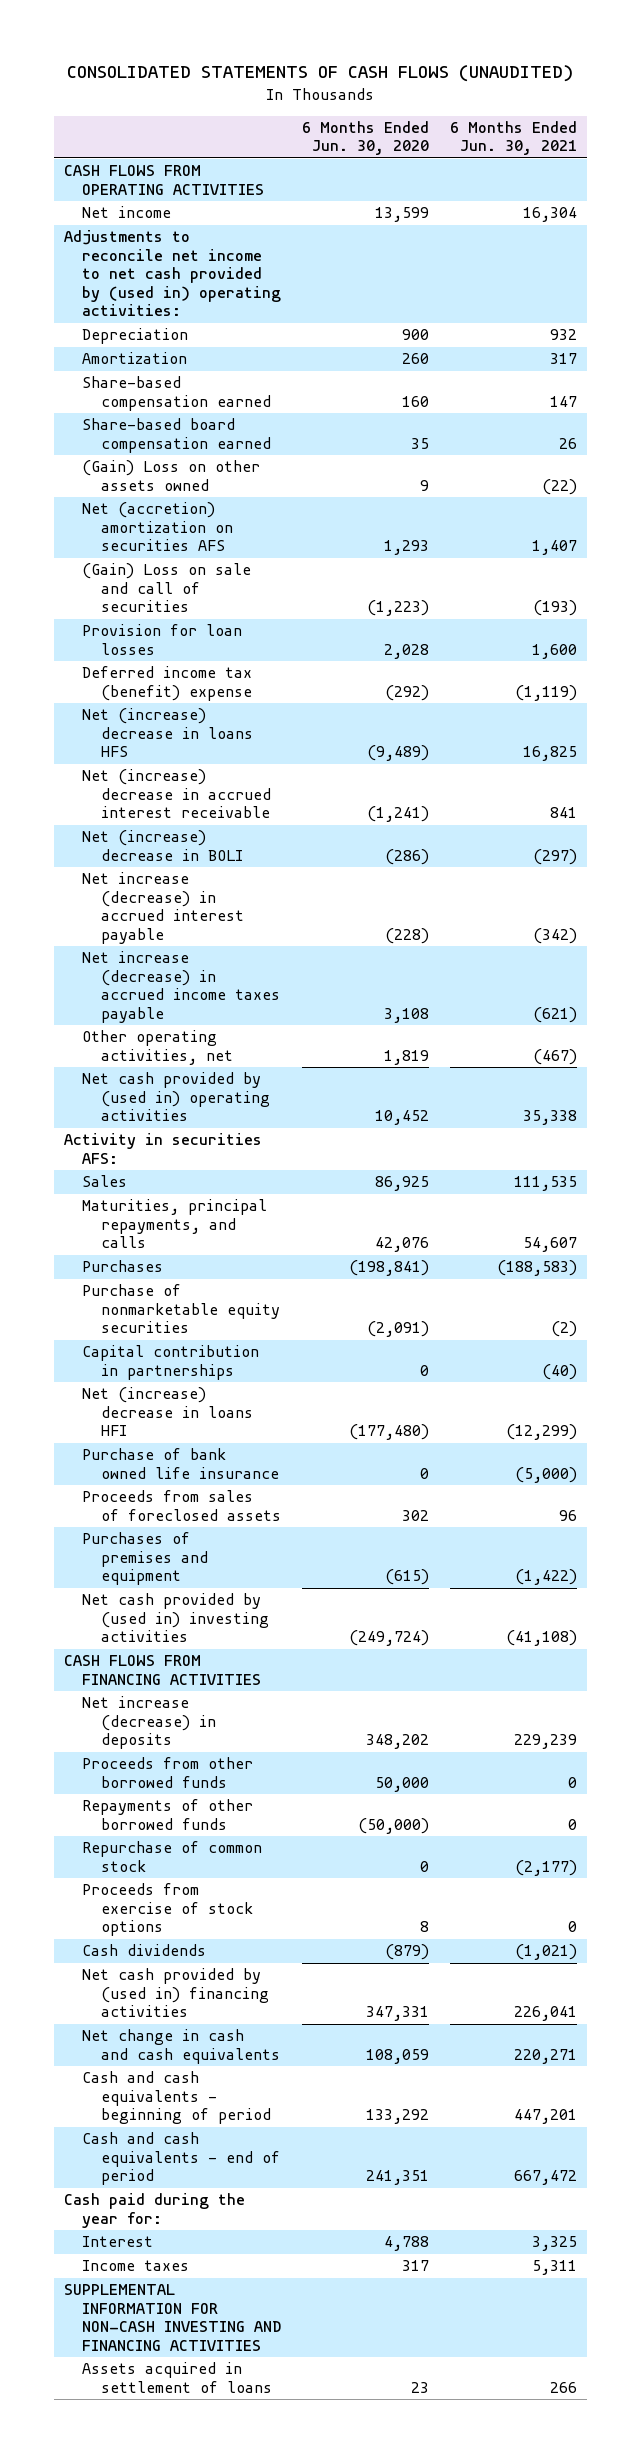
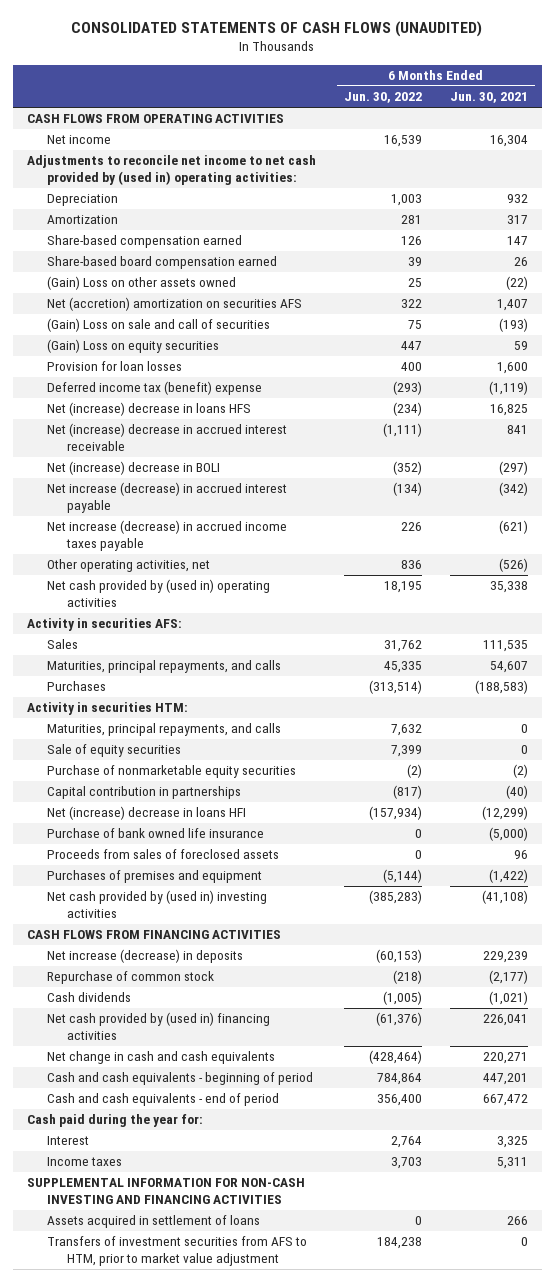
[301,121,429,156] 6 Months Ended Jun. 30, 2020 -> none
none -> [343,92,422,104] Jun. 30, 2022
none -> [46,339,219,354] (Gain) Loss on equity securities
[532,1048,577,1065] (467) -> [498,558,528,573] (526)
none -> [26,702,188,716] Activity in securities HTM:
none -> [46,723,281,737] Maturities, principal repayments, and calls
none -> [46,744,181,758] Sale of equity securities
[82,1757,254,1788] Proceeds from other borrowed funds -> none
[82,1799,254,1830] Repayments of other borrowed funds -> none
[82,1883,253,1937] Proceeds from exercise of stock options -> none
none -> [46,1236,307,1267] Transfers of investment securities from AFS to HTM, prior to market value adjustment

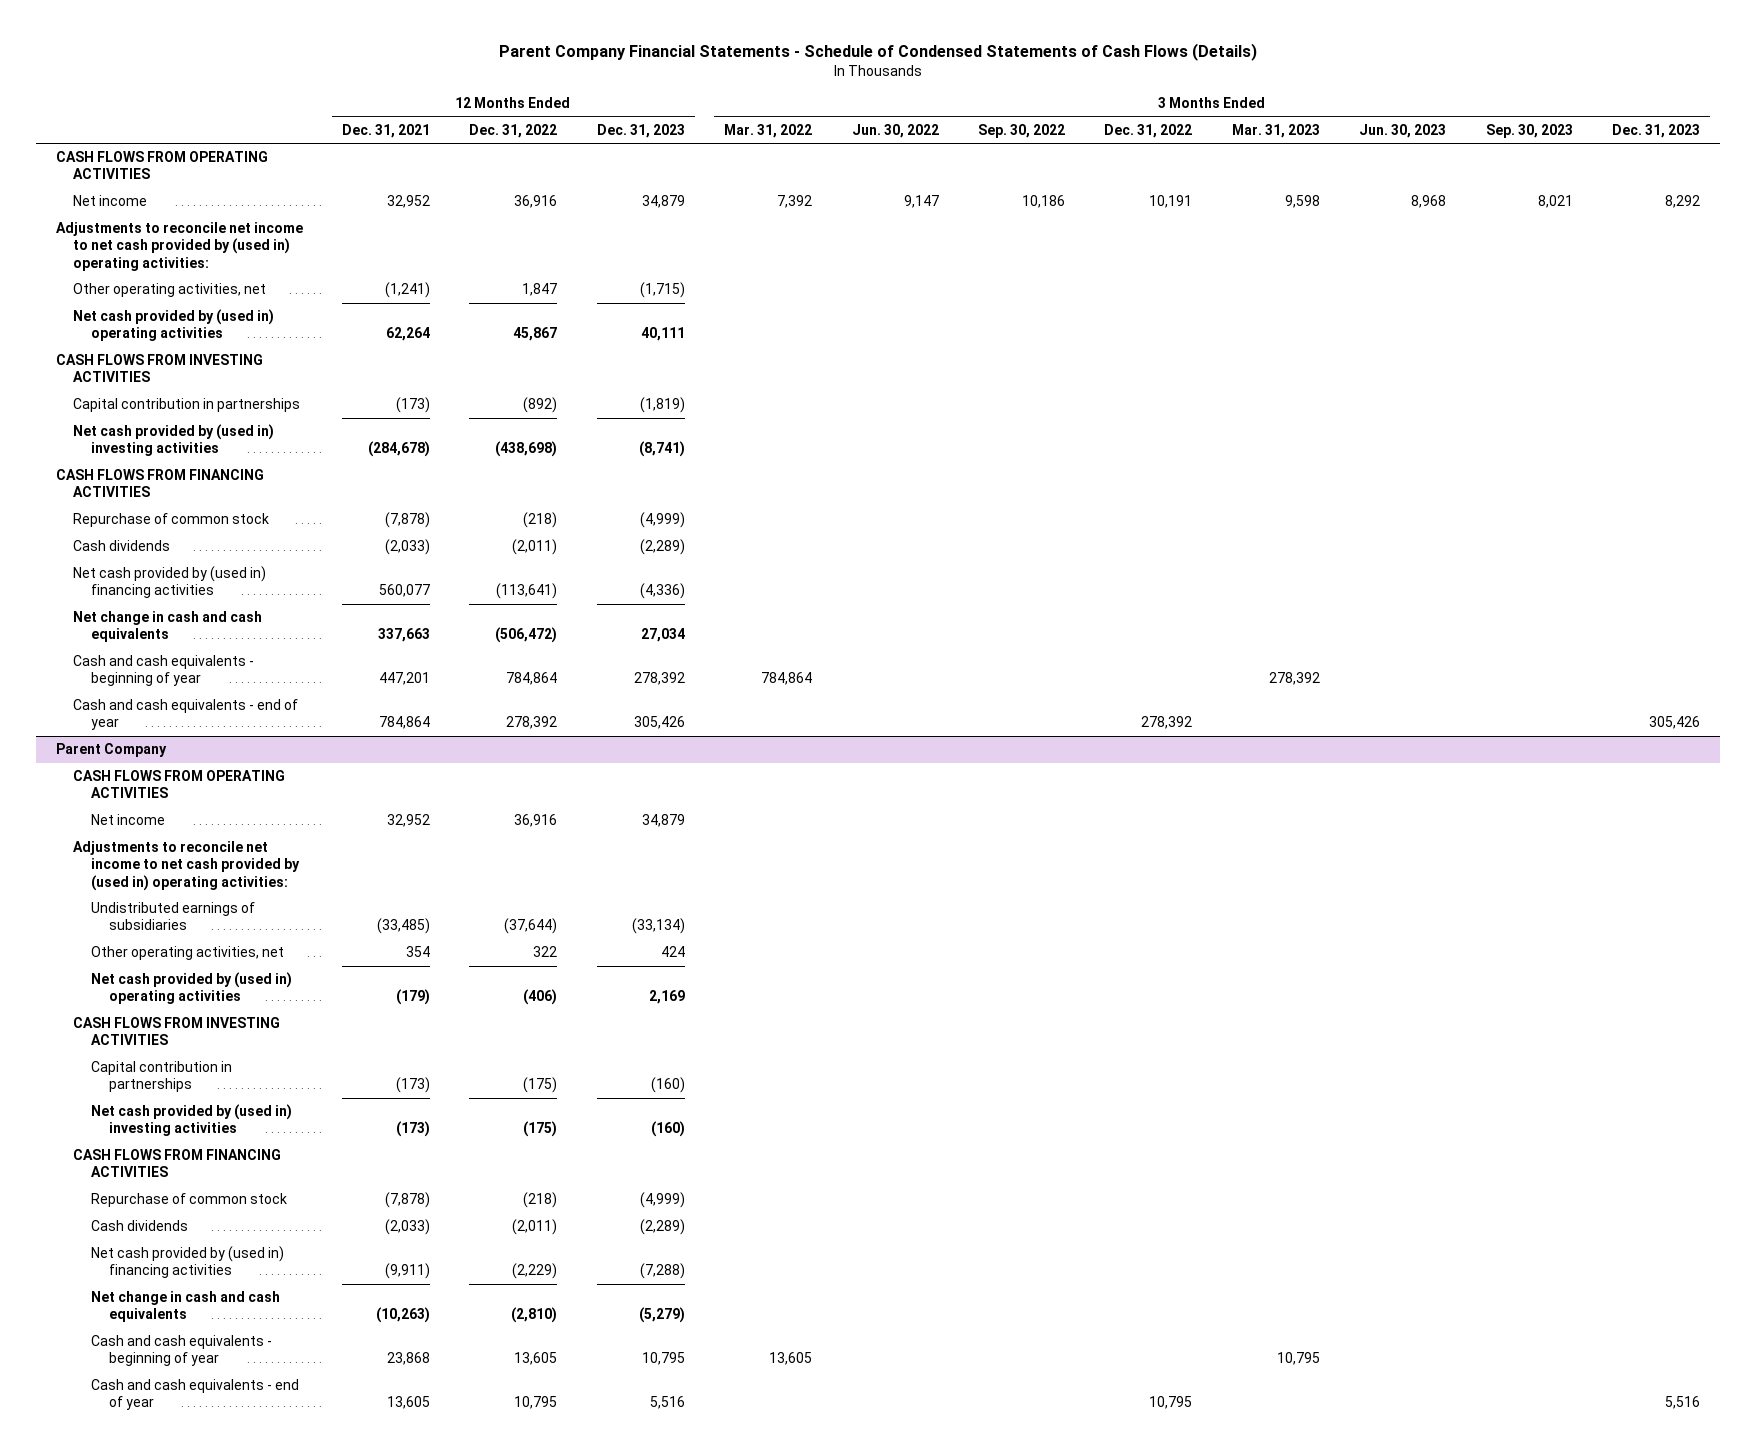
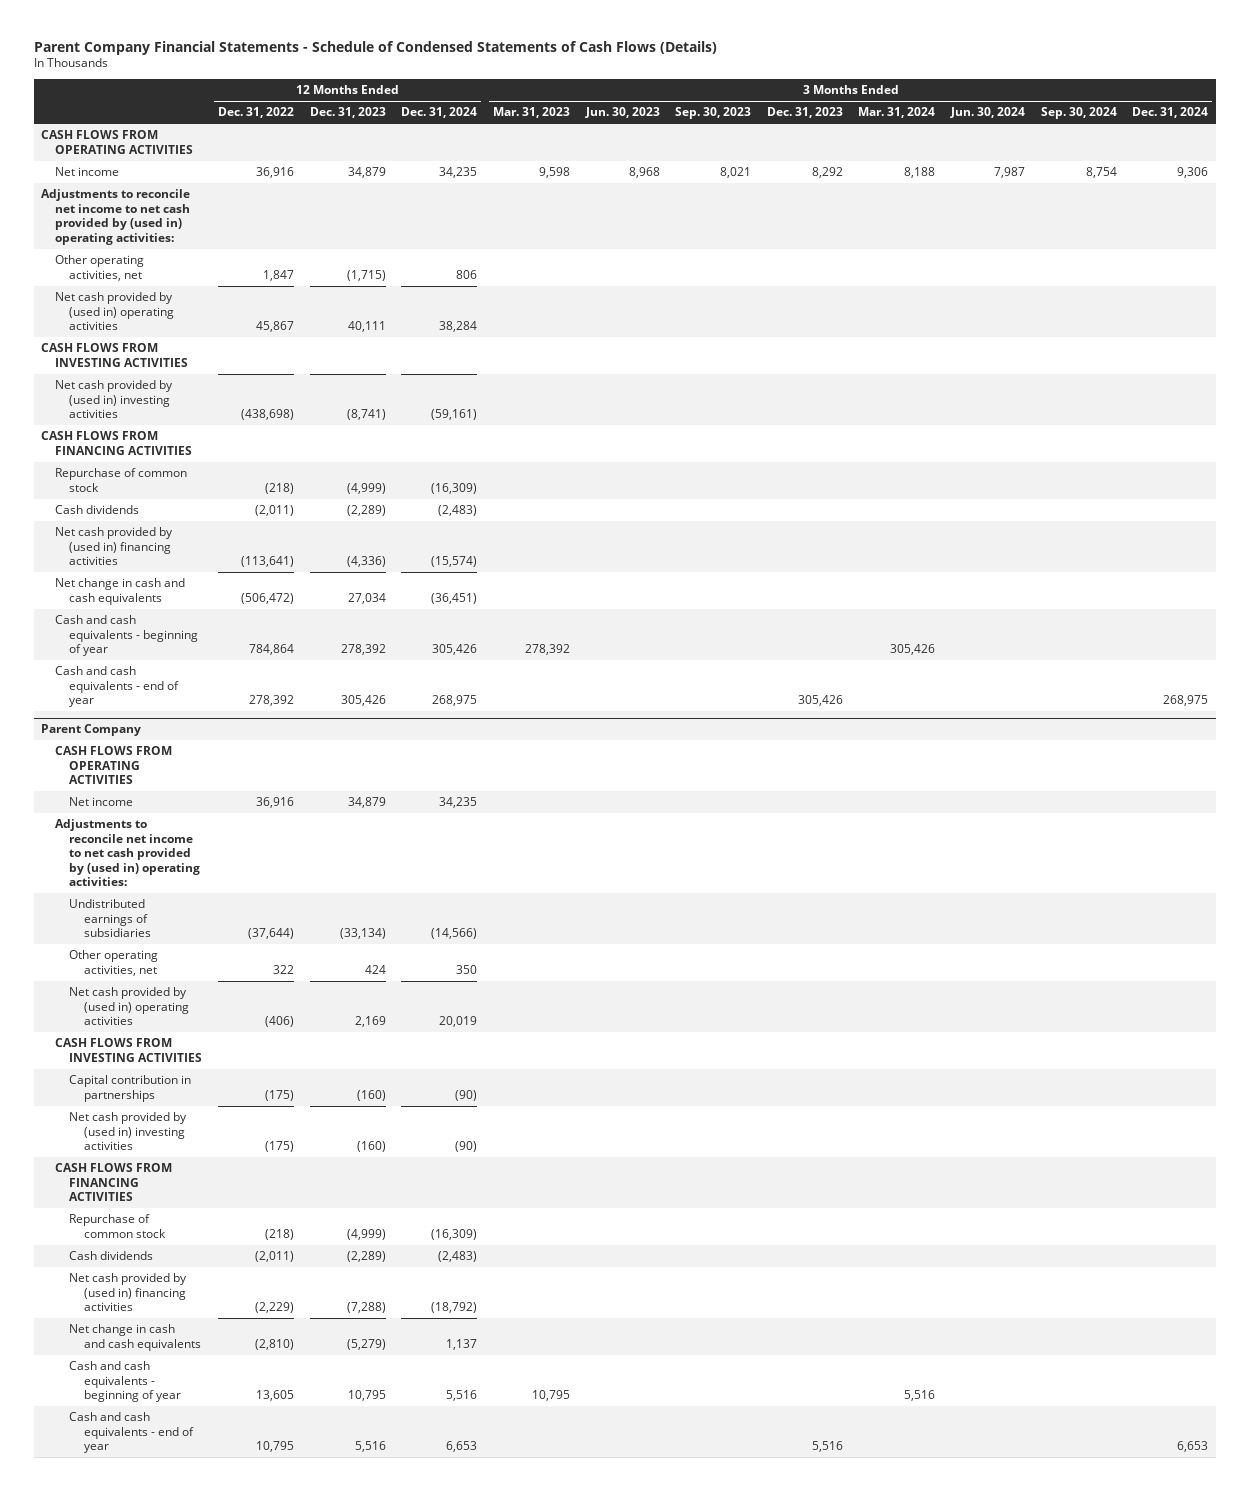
[342,123,431,138] Dec. 31, 2021 -> none
[724,123,813,138] Mar. 31, 2022 -> none
[851,123,939,138] Jun. 30, 2022 -> none
[978,123,1066,138] Sep. 30, 2022 -> none
[1104,123,1193,138] Dec. 31, 2022 -> none
none -> [401,107,478,119] Dec. 31, 2024
none -> [858,107,936,119] Mar. 31, 2024
none -> [950,107,1026,119] Jun. 30, 2024
none -> [1040,107,1117,120] Sep. 30, 2024
none -> [1132,107,1209,119] Dec. 31, 2024
[73,398,301,413] Capital contribution in partnerships -> none

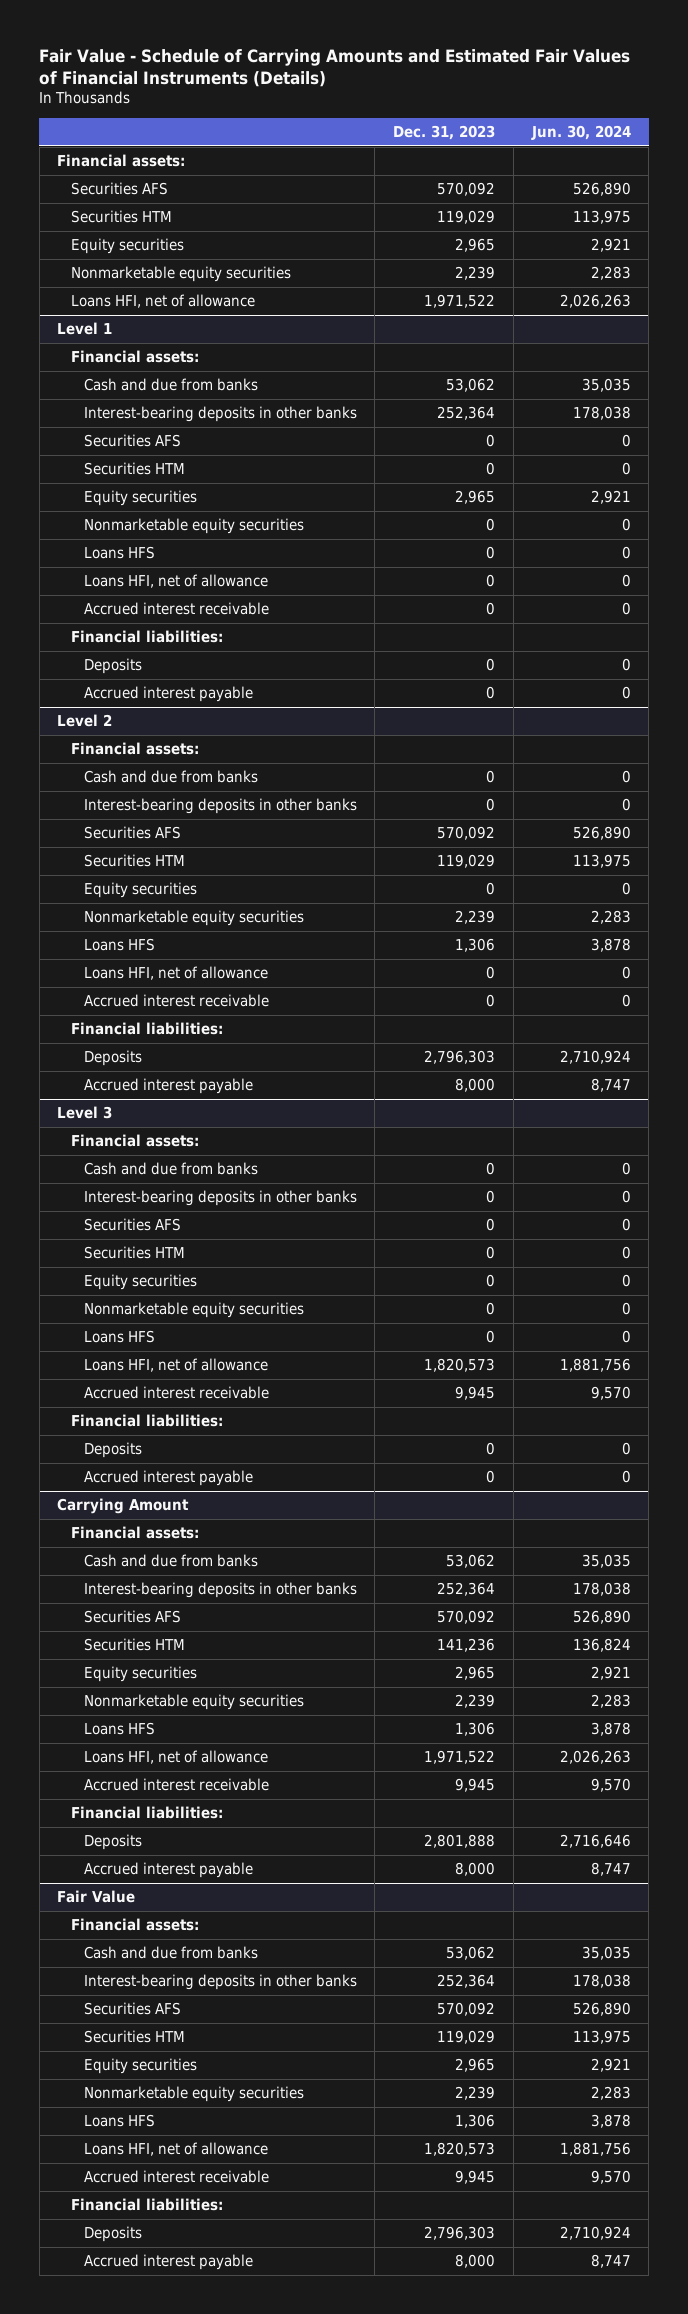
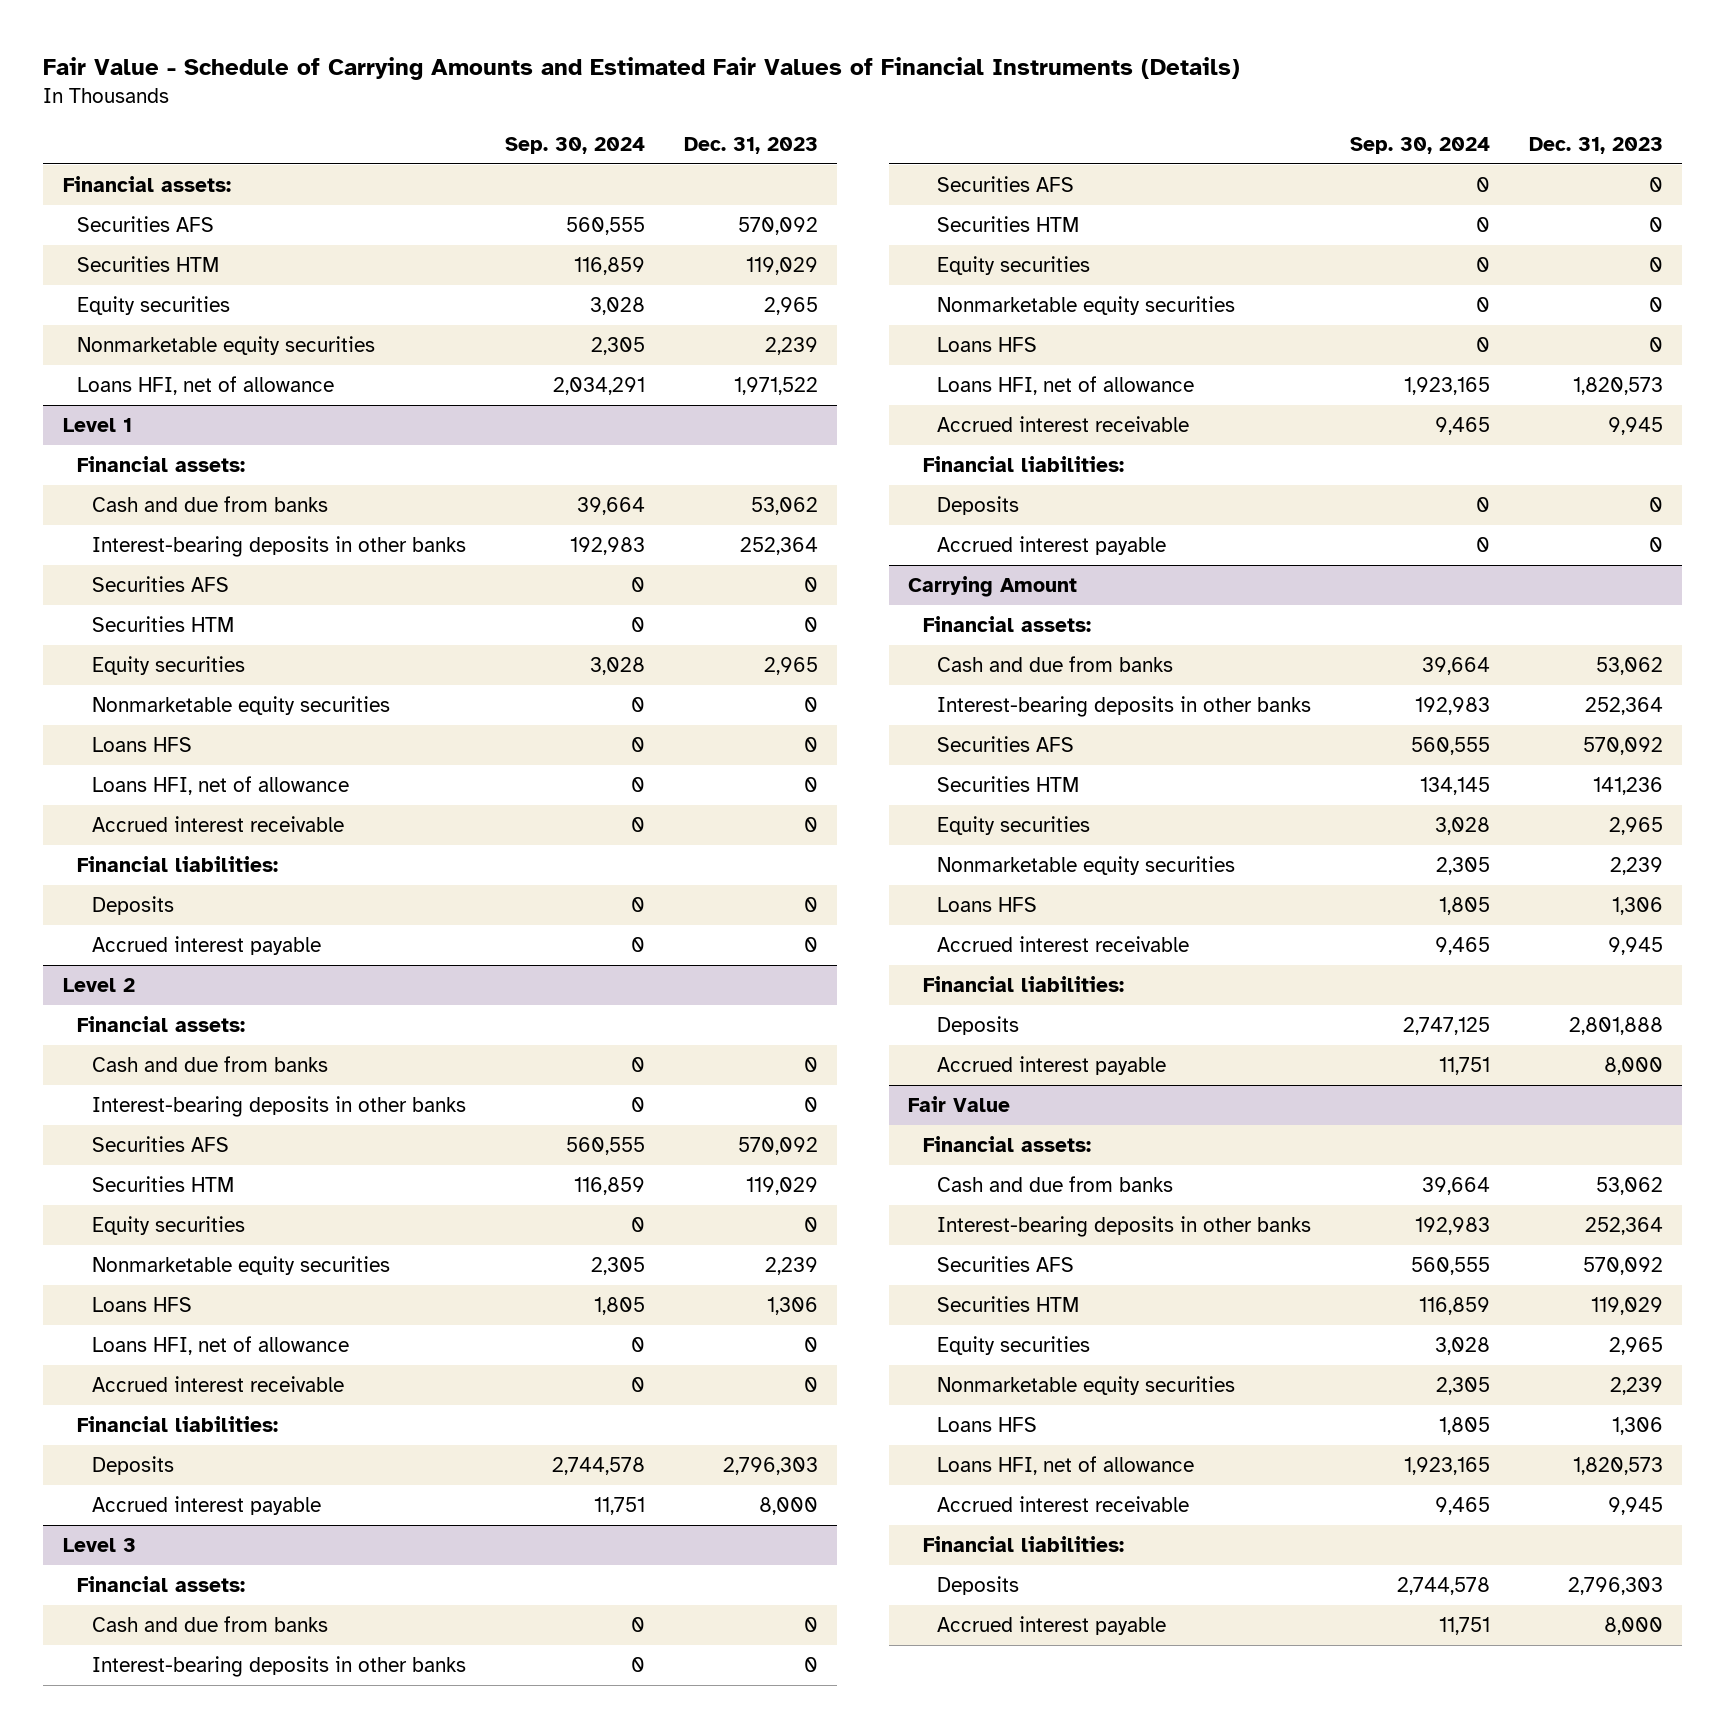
[530,124,631,140] Jun. 30, 2024 -> none
none -> [504,136,645,154] Sep. 30, 2024
[83,1750,268,1765] Loans HFI, net of allowance -> none

